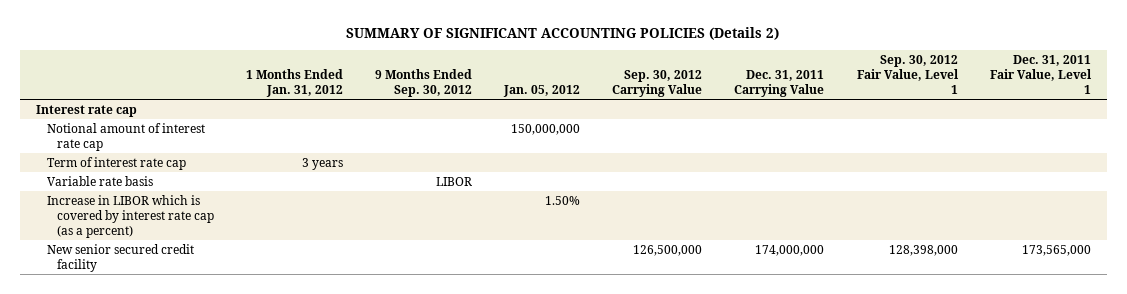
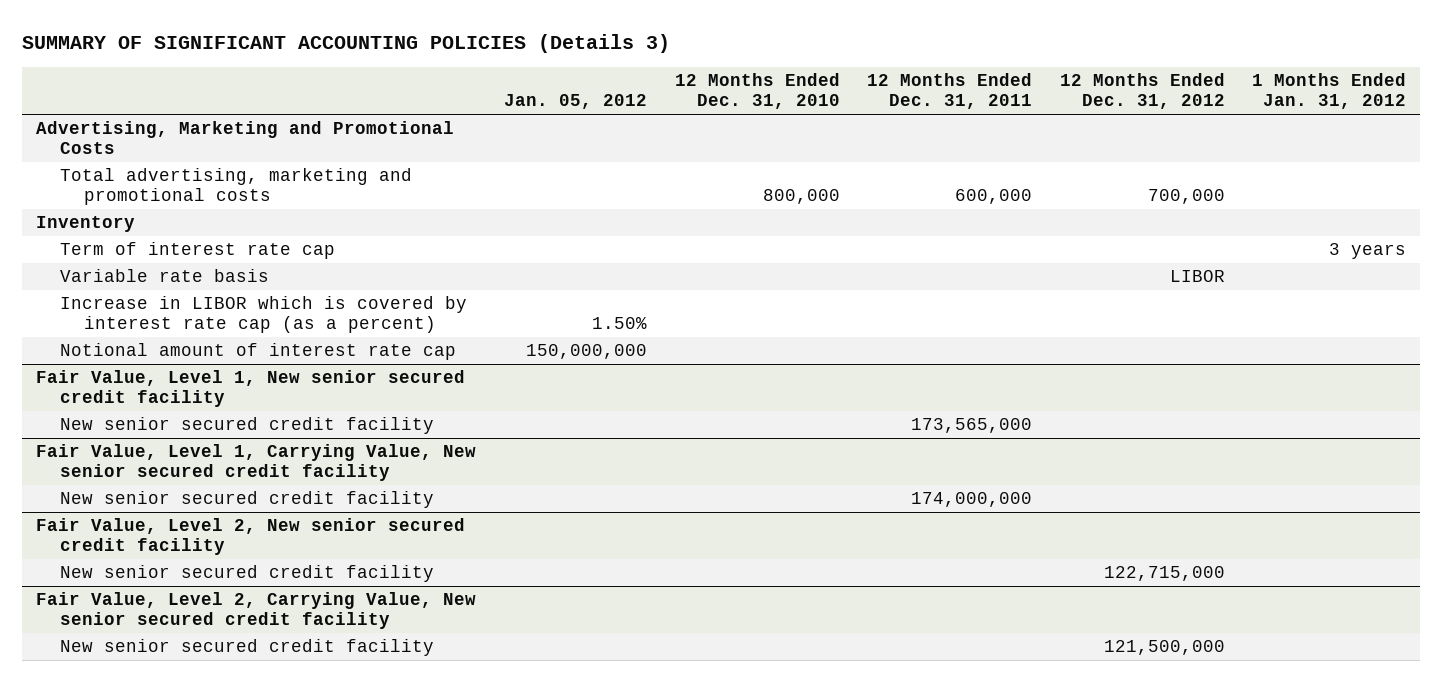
[346,27,780,41] SUMMARY OF SIGNIFICANT ACCOUNTING POLICIES (Details 2) -> [22,34,671,54] SUMMARY OF SIGNIFICANT ACCOUNTING POLICIES (Details 3)
[375,68,473,98] 9 Months Ended Sep. 30, 2012 -> none
[612,69,703,98] Sep. 30, 2012 Carrying Value -> none
[734,69,825,98] Dec. 31, 2011 Carrying Value -> none
[856,54,959,95] Sep. 30, 2012 Fair Value, Level 1 -> none
[989,54,1092,95] Dec. 31, 2011 Fair Value, Level 1 -> none
none -> [674,73,840,110] 12 Months Ended Dec. 31, 2010
none -> [867,73,1033,110] 12 Months Ended Dec. 31, 2011
none -> [1059,73,1225,110] 12 Months Ended Dec. 31, 2012
[36,104,138,117] Interest rate cap -> none
none -> [36,121,455,155] Advertising, Marketing and Promotional Costs
none -> [60,168,413,206] Total advertising, marketing and promotional costs
none -> [36,216,136,233] Inventory
[46,243,194,272] New senior secured credit facility -> none
[46,122,205,151] Notional amount of interest rate cap -> [60,343,457,361] Notional amount of interest rate cap
none -> [36,370,466,408] Fair Value, Level 1, New senior secured credit facility
none -> [60,417,435,435] New senior secured credit facility
none -> [36,444,477,482] Fair Value, Level 1, Carrying Value, New senior secured credit facility
none -> [60,491,435,509] New senior secured credit facility
none -> [36,518,466,556] Fair Value, Level 2, New senior secured credit facility
none -> [60,565,435,583] New senior secured credit facility
none -> [36,592,477,630] Fair Value, Level 2, Carrying Value, New senior secured credit facility
none -> [60,639,435,657] New senior secured credit facility

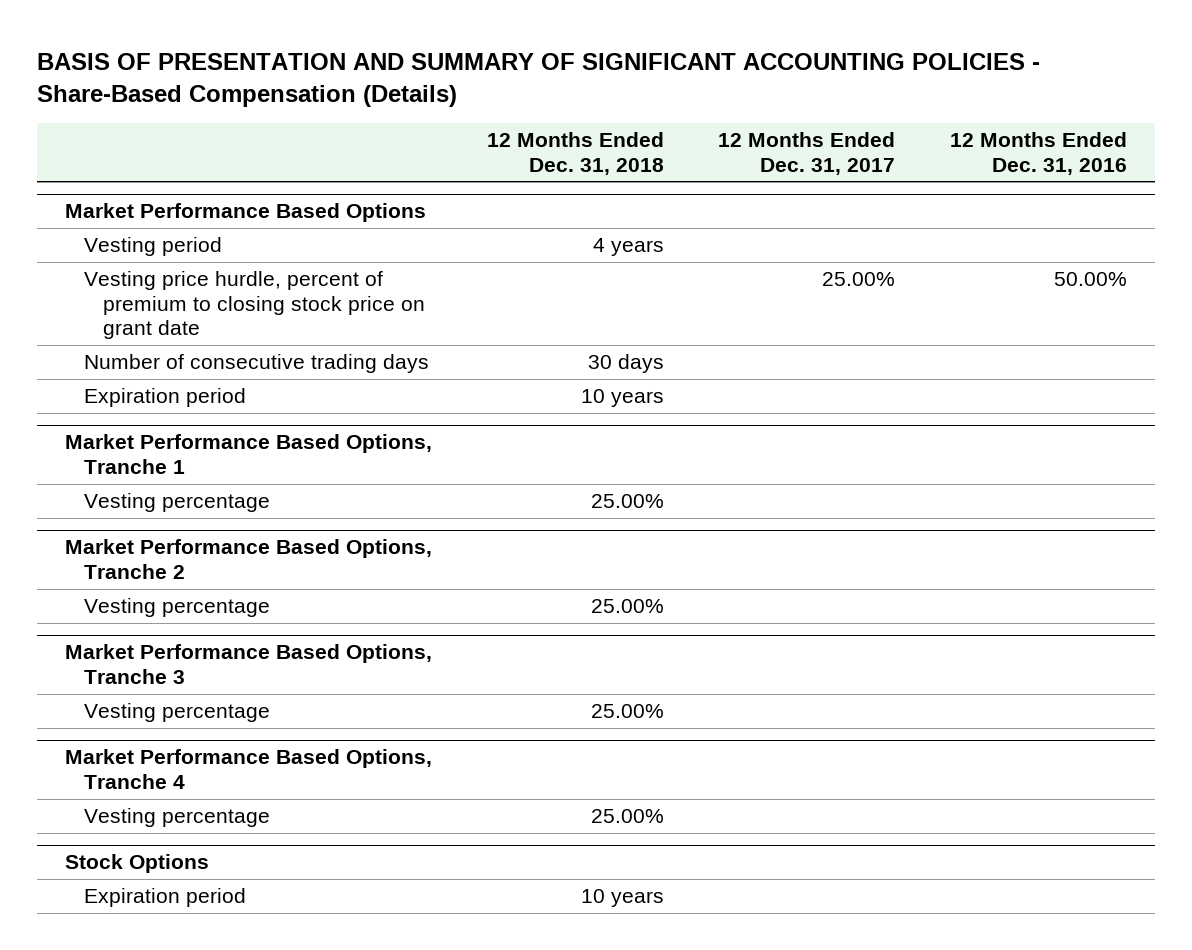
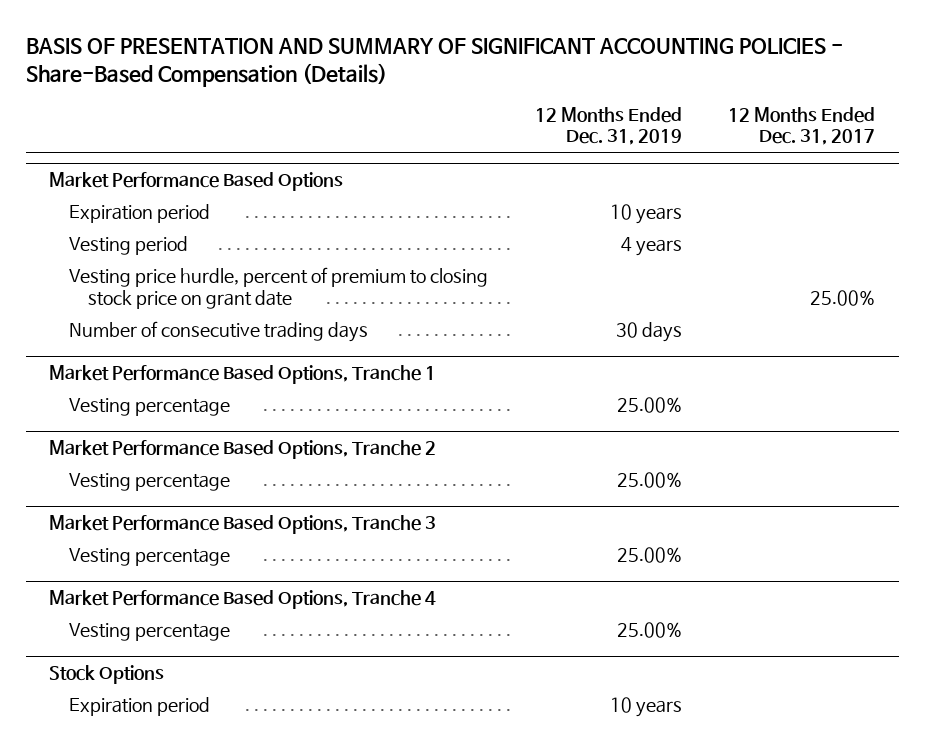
[486,131,664,175] 12 Months Ended Dec. 31, 2018 -> none
[950,131,1128,175] 12 Months Ended Dec. 31, 2016 -> none
none -> [534,106,682,146] 12 Months Ended Dec. 31, 2019
[83,387,246,407] Expiration period -> [68,204,210,224] Expiration period

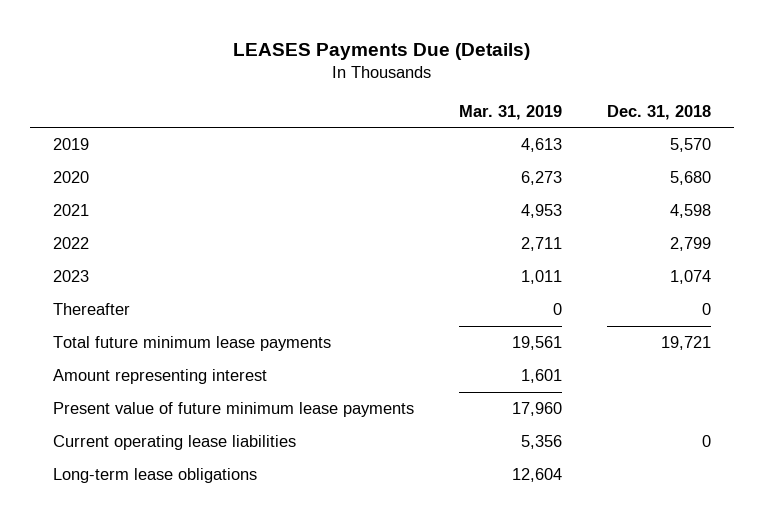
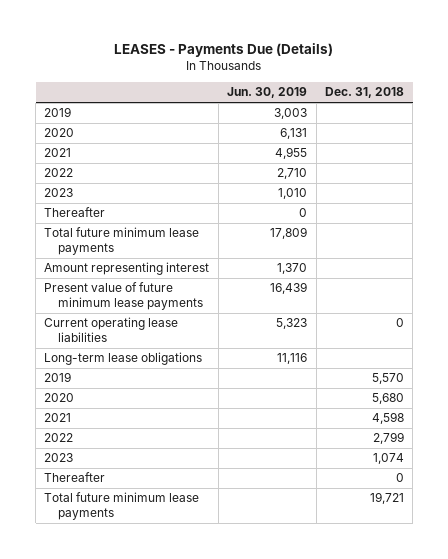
[233,42,531,60] LEASES Payments Due (Details) -> [114,43,334,58] LEASES - Payments Due (Details)
[459,104,563,120] Mar. 31, 2019 -> none
none -> [227,87,308,99] Jun. 30, 2019
none -> [44,107,72,118] 2019
none -> [44,128,75,138] 2020
none -> [44,148,72,158] 2021
none -> [44,168,74,178] 2022
none -> [44,188,74,198] 2023
none -> [44,207,106,218] Thereafter
none -> [44,227,200,255] Total future minimum lease payments
[52,368,267,384] Amount representing interest -> [44,262,210,276] Amount representing interest
[52,401,414,417] Present value of future minimum lease payments -> [44,282,203,310] Present value of future minimum lease payments
[52,434,296,450] Current operating lease liabilities -> [44,317,179,342] Current operating lease liabilities
[52,467,257,483] Long-term lease obligations -> [44,352,203,366] Long-term lease obligations

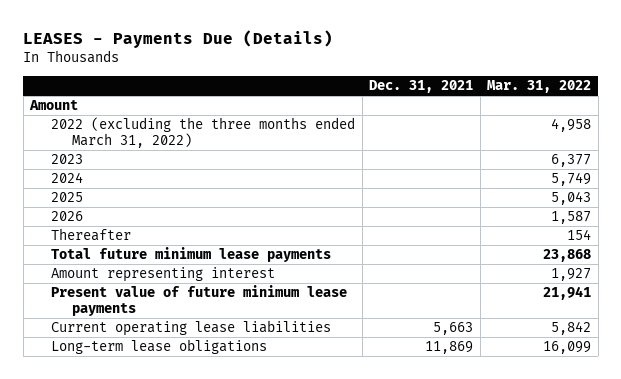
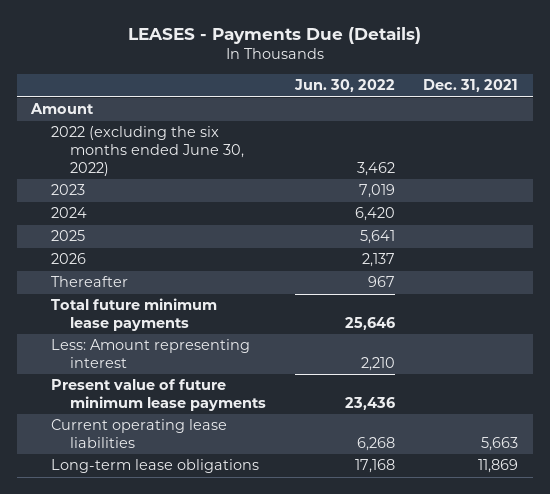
[487,80,592,94] Mar. 31, 2022 -> none
none -> [293,79,395,93] Jun. 30, 2022
[51,117,356,149] 2022 (excluding the three months ended March 31, 2022) -> [50,126,244,176] 2022 (excluding the six months ended June 30, 2022)
[51,267,276,283] Amount representing interest -> [50,339,250,369] Less: Amount representing interest

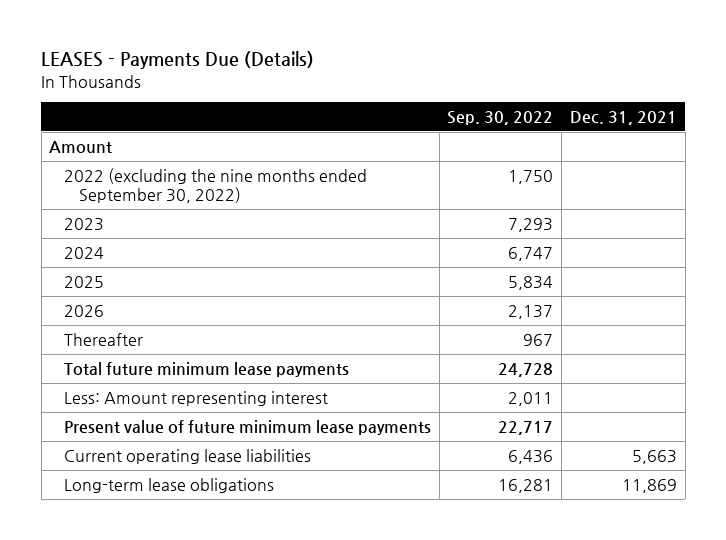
[293,79,395,93] Jun. 30, 2022 -> none
none -> [447,111,554,126] Sep. 30, 2022
[50,126,244,176] 2022 (excluding the six months ended June 30, 2022) -> [63,167,367,204] 2022 (excluding the nine months ended September 30, 2022)

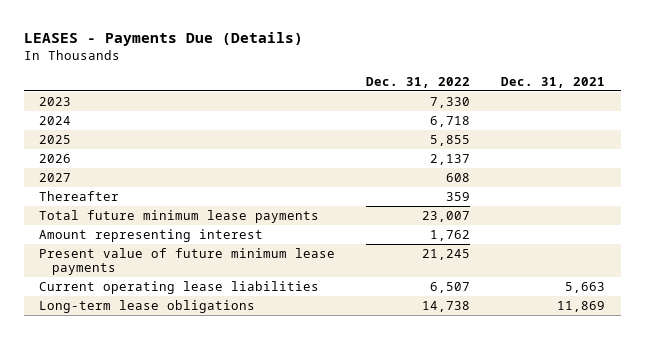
[447,111,554,126] Sep. 30, 2022 -> none
none -> [366,77,471,89] Dec. 31, 2022
[49,140,113,153] Amount -> none
[63,167,367,204] 2022 (excluding the nine months ended September 30, 2022) -> none
none -> [39,172,72,182] 2027
[63,390,328,406] Less: Amount representing interest -> [39,228,264,242] Amount representing interest

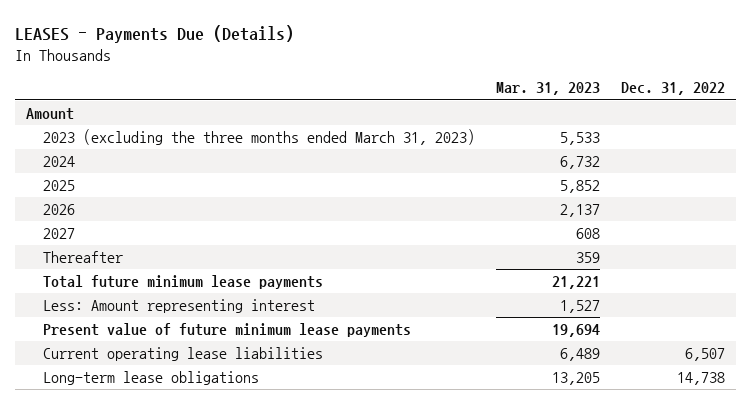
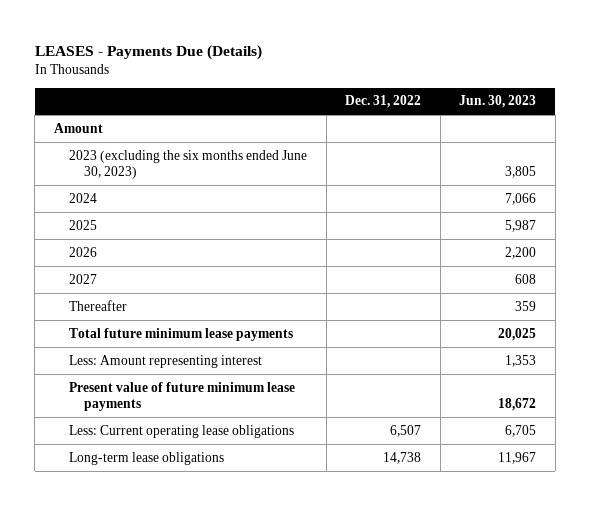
[496,82,601,96] Mar. 31, 2023 -> none
none -> [459,95,537,109] Jun. 30, 2023
[42,129,475,146] 2023 (excluding the three months ended March 31, 2023) -> [69,149,308,180] 2023 (excluding the six months ended June 30, 2023)
[42,347,323,362] Current operating lease liabilities -> [69,424,295,438] Less: Current operating lease obligations

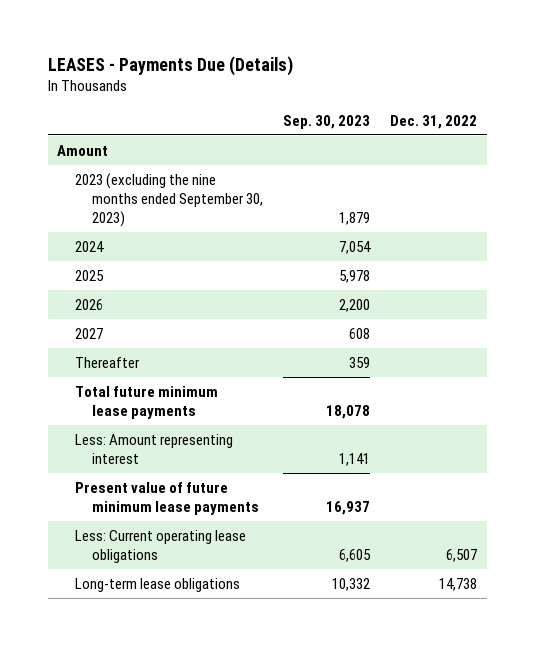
[459,95,537,109] Jun. 30, 2023 -> none
none -> [282,114,370,129] Sep. 30, 2023
[69,149,308,180] 2023 (excluding the six months ended June 30, 2023) -> [74,172,263,228] 2023 (excluding the nine months ended September 30, 2023)

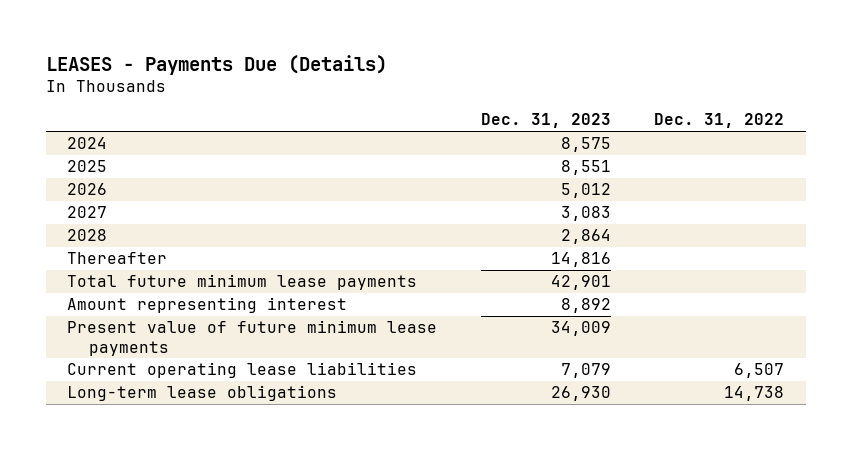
[282,114,370,129] Sep. 30, 2023 -> none
none -> [480,113,611,129] Dec. 31, 2023
[57,144,109,156] Amount -> none
[74,172,263,228] 2023 (excluding the nine months ended September 30, 2023) -> none
none -> [67,229,108,242] 2028
[74,433,233,464] Less: Amount representing interest -> [67,297,348,314] Amount representing interest
[74,529,246,563] Less: Current operating lease obligations -> [67,362,418,379] Current operating lease liabilities

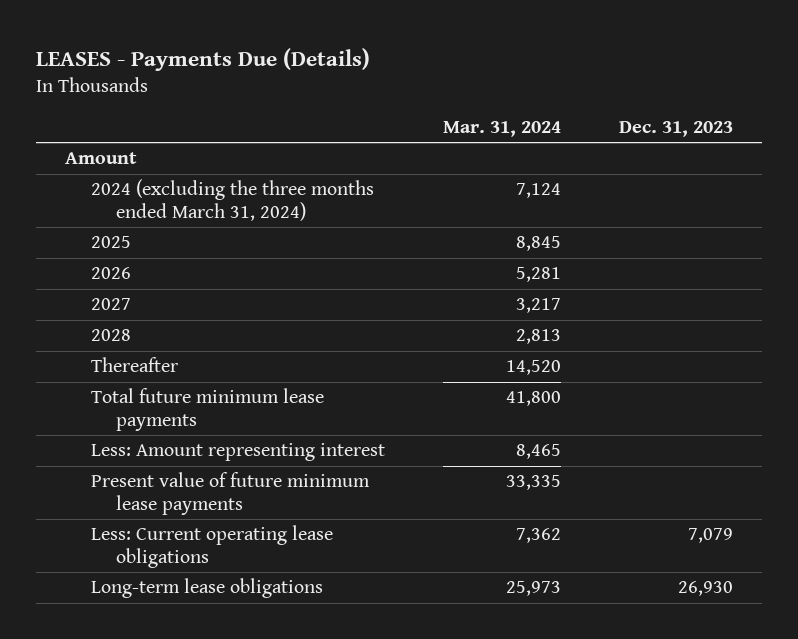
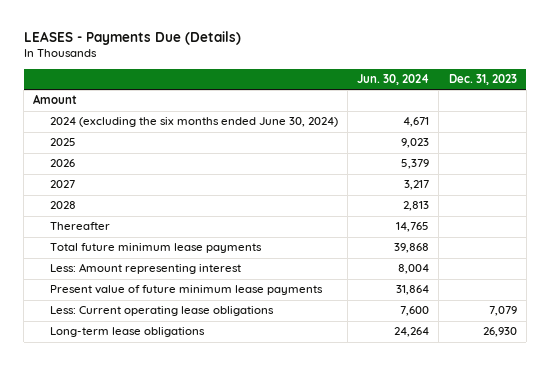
[442,120,561,137] Mar. 31, 2024 -> none
none -> [357,74,430,86] Jun. 30, 2024
[90,179,374,221] 2024 (excluding the three months ended March 31, 2024) -> [50,117,339,128] 2024 (excluding the six months ended June 30, 2024)

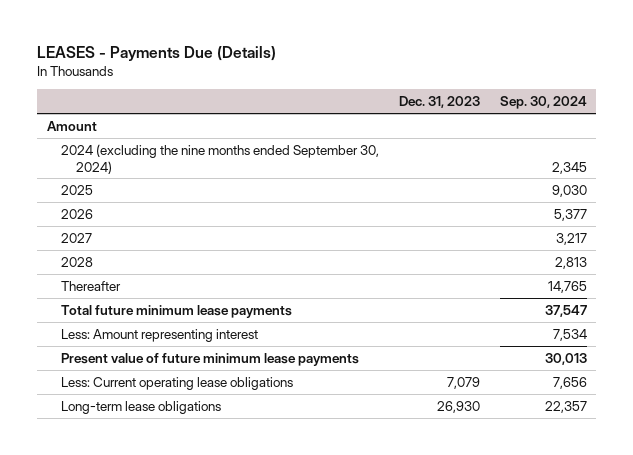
[357,74,430,86] Jun. 30, 2024 -> none
none -> [499,96,587,110] Sep. 30, 2024
[50,117,339,128] 2024 (excluding the six months ended June 30, 2024) -> [61,143,380,174] 2024 (excluding the nine months ended September 30, 2024)

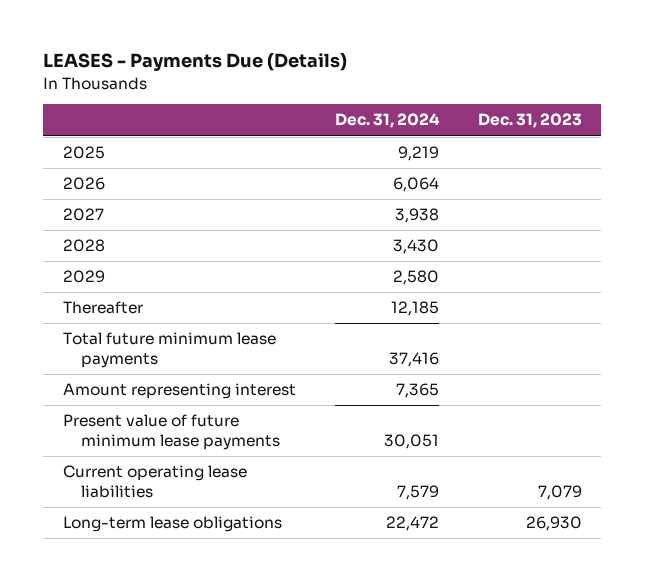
[499,96,587,110] Sep. 30, 2024 -> none
none -> [334,113,440,129] Dec. 31, 2024
[46,120,97,131] Amount -> none
[61,143,380,174] 2024 (excluding the nine months ended September 30, 2024) -> none
none -> [62,270,105,284] 2029
[61,328,259,342] Less: Amount representing interest -> [62,383,296,400] Amount representing interest
[61,376,294,390] Less: Current operating lease obligations -> [62,465,247,499] Current operating lease liabilities

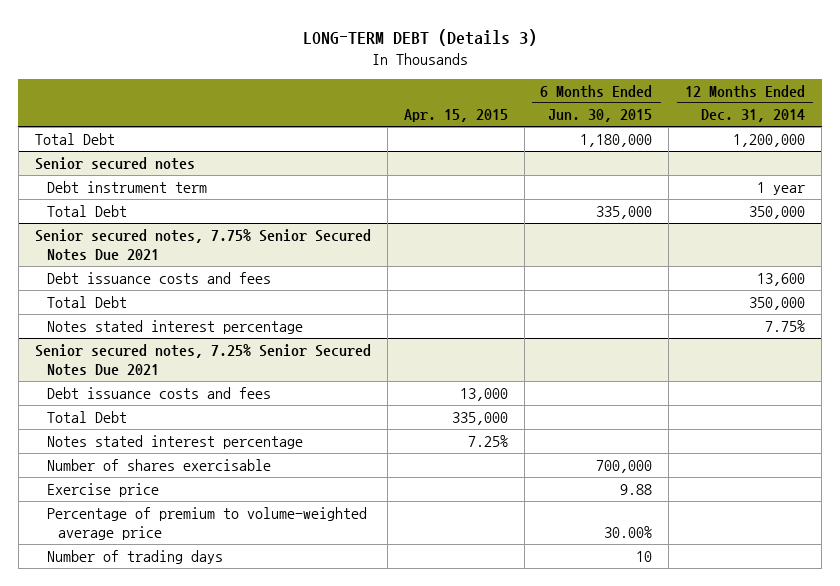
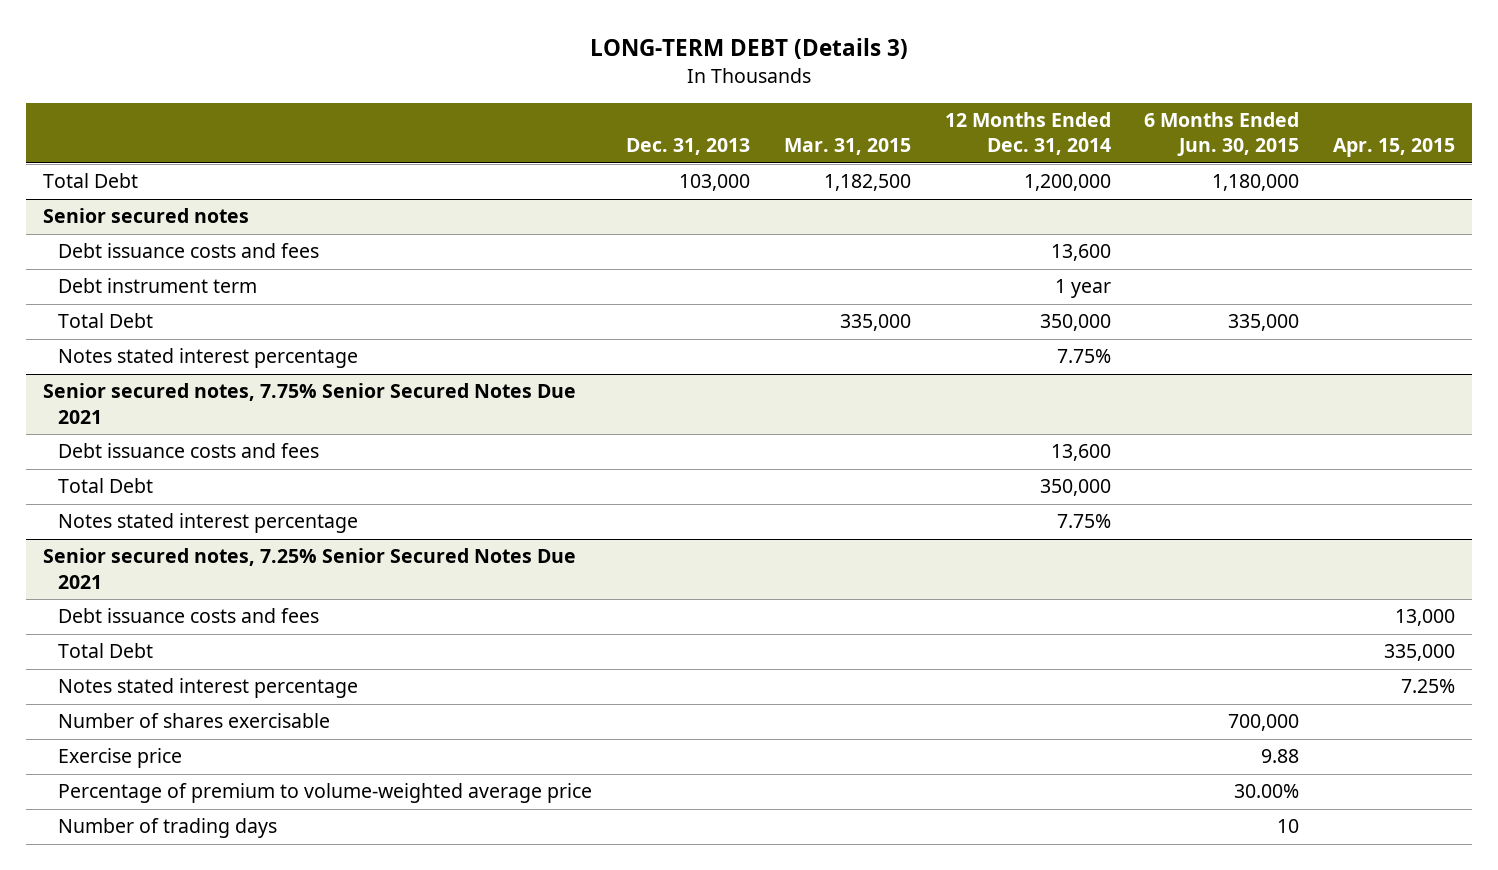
none -> [625,138,750,156] Dec. 31, 2013
none -> [783,138,911,156] Mar. 31, 2015
none -> [57,243,319,259] Debt issuance costs and fees
none -> [57,348,358,369] Notes stated interest percentage

